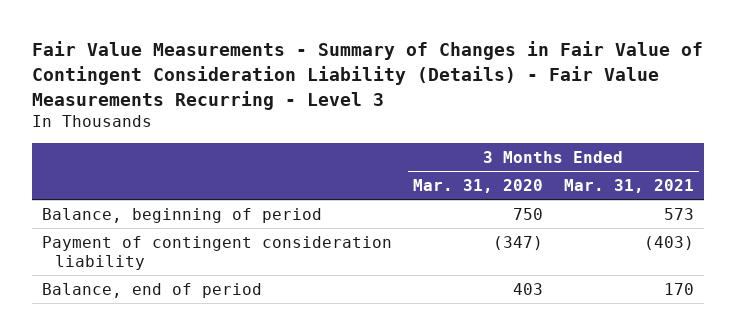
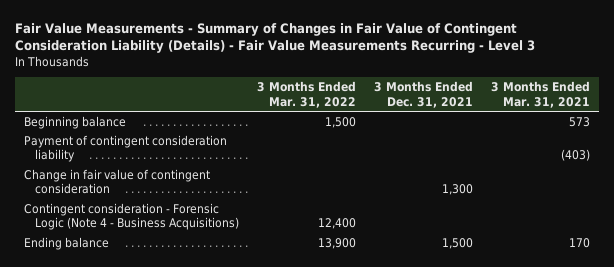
[413,178,544,193] Mar. 31, 2020 -> none
none -> [257,81,357,108] 3 Months Ended Mar. 31, 2022
none -> [374,81,474,108] 3 Months Ended Dec. 31, 2021
[42,207,323,223] Balance, beginning of period -> [23,115,126,129] Beginning balance
none -> [23,168,210,195] Change in fair value of contingent consideration
none -> [23,202,240,231] Contingent consideration - Forensic Logic (Note 4 - Business Acquisitions)
[42,282,263,298] Balance, end of period -> [23,236,109,250] Ending balance

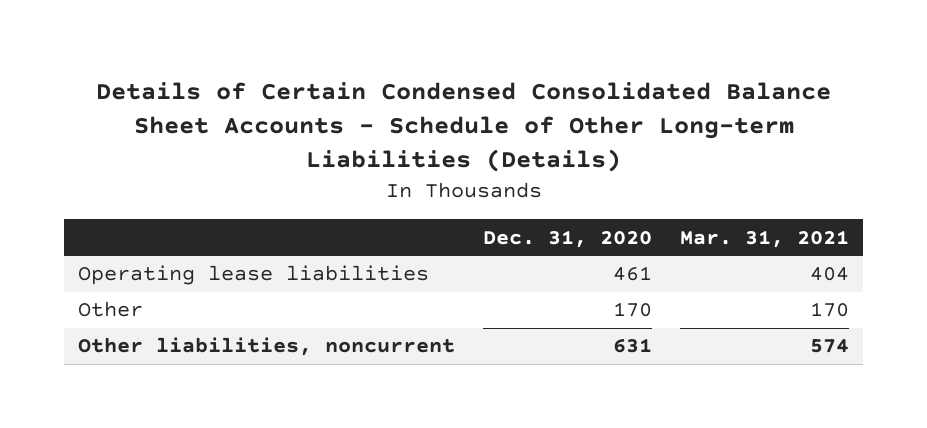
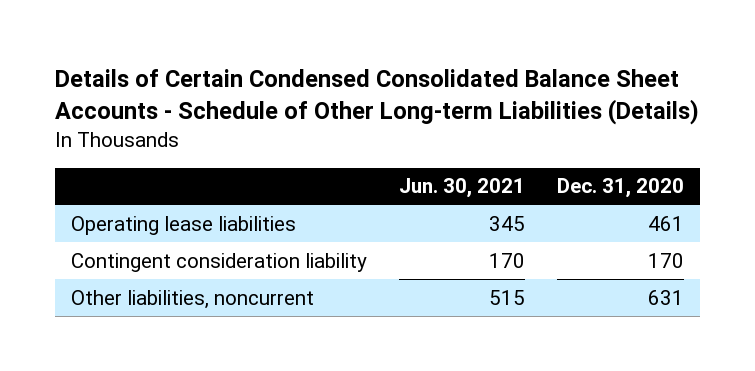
[680,229,850,248] Mar. 31, 2021 -> none
none -> [399,178,526,199] Jun. 30, 2021
[78,301,144,318] Other -> none
none -> [71,252,368,272] Contingent consideration liability

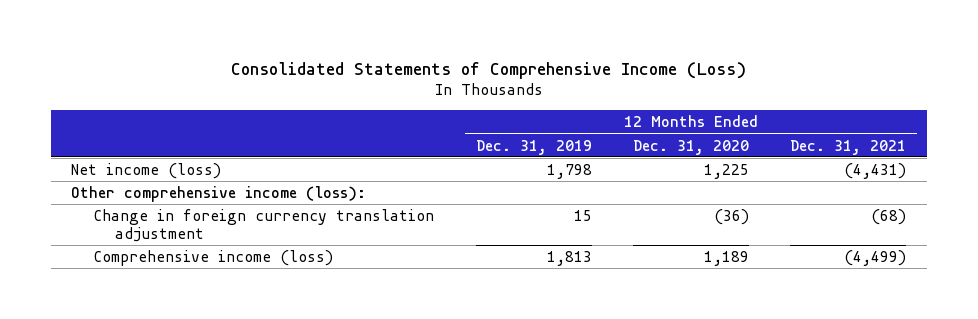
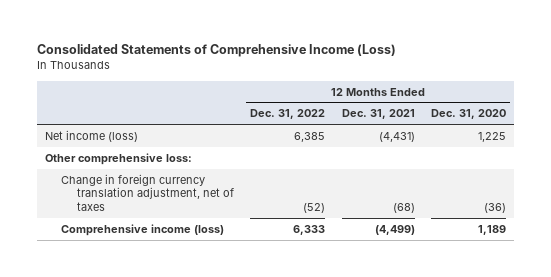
[475,139,592,155] Dec. 31, 2019 -> none
none -> [250,109,326,120] Dec. 31, 2022
[71,185,367,202] Other comprehensive income (loss): -> [45,152,193,165] Other comprehensive loss:
[93,208,435,243] Change in foreign currency translation adjustment -> [61,173,235,211] Change in foreign currency translation adjustment, net of taxes

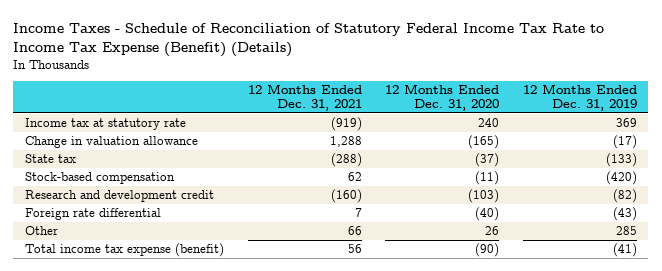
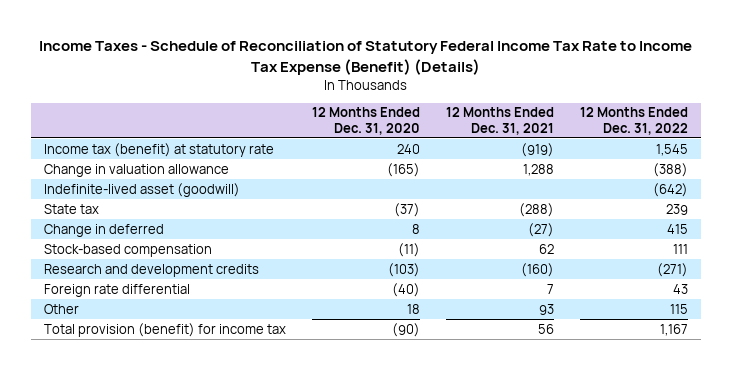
[522,84,637,112] 12 Months Ended Dec. 31, 2019 -> none
none -> [580,107,689,135] 12 Months Ended Dec. 31, 2022
[25,118,187,131] Income tax at statutory rate -> [43,142,274,157] Income tax (benefit) at statutory rate
none -> [43,182,240,197] Indefinite-lived asset (goodwill)
none -> [43,223,164,237] Change in deferred
[25,190,215,203] Research and development credit -> [43,263,259,277] Research and development credits
[347,226,362,236] 66 -> [539,303,555,315] 93
[485,226,500,236] 26 -> [407,303,421,314] 18
[25,243,225,258] Total income tax expense (benefit) -> [43,322,286,337] Total provision (benefit) for income tax

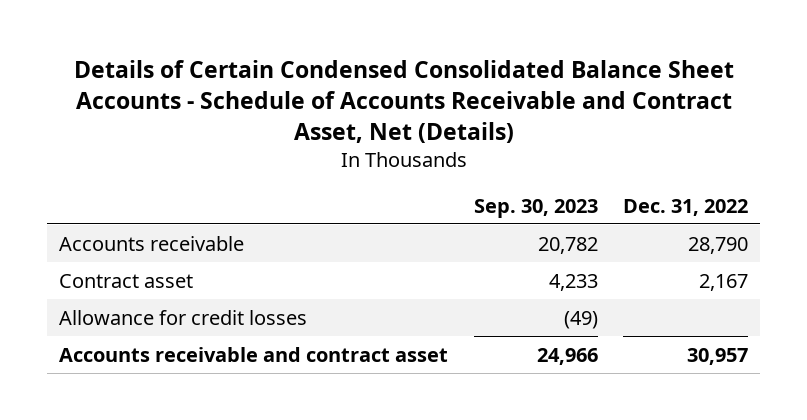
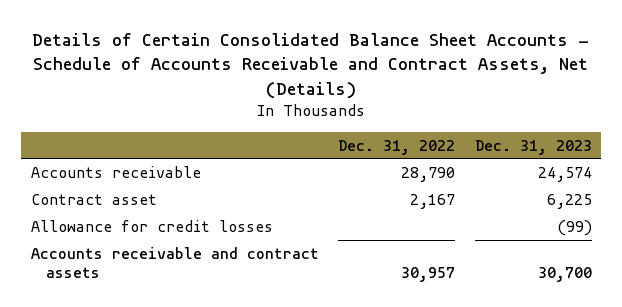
[73,59,734,143] Details of Certain Condensed Consolidated Balance Sheet Accounts - Schedule of Accounts Receivable and Contract Asset, Net (Details) -> [32,32,590,99] Details of Certain Consolidated Balance Sheet Accounts - Schedule of Accounts Receivable and Contract Assets, Net (Details)
[473,198,598,218] Sep. 30, 2023 -> none
none -> [474,139,592,155] Dec. 31, 2023
[59,346,449,362] Accounts receivable and contract asset -> [30,246,319,279] Accounts receivable and contract assets

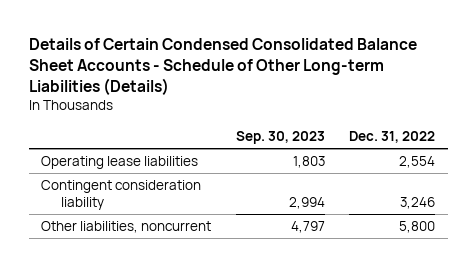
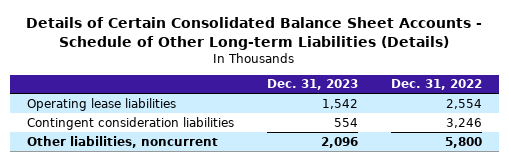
[28,37,417,95] Details of Certain Condensed Consolidated Balance Sheet Accounts - Schedule of Other Long-term Liabilities (Details) -> [26,17,483,50] Details of Certain Consolidated Balance Sheet Accounts - Schedule of Other Long-term Liabilities (Details)
[235,131,325,145] Sep. 30, 2023 -> none
none -> [266,79,358,91] Dec. 31, 2023
[40,180,201,211] Contingent consideration liability -> [26,116,234,130] Contingent consideration liabilities

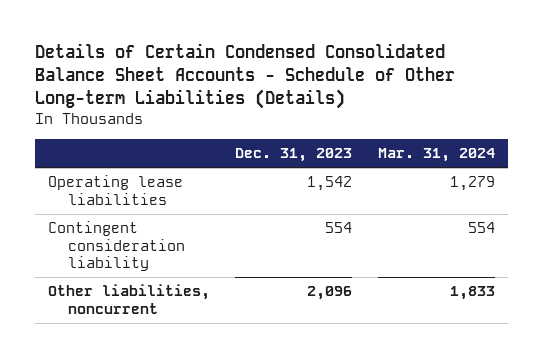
[26,17,483,50] Details of Certain Consolidated Balance Sheet Accounts - Schedule of Other Long-term Liabilities (Details) -> [34,42,455,109] Details of Certain Condensed Consolidated Balance Sheet Accounts - Schedule of Other Long-term Liabilities (Details)
[391,79,483,91] Dec. 31, 2022 -> none
none -> [377,148,495,163] Mar. 31, 2024
[26,116,234,130] Contingent consideration liabilities -> [47,221,185,271] Contingent consideration liability

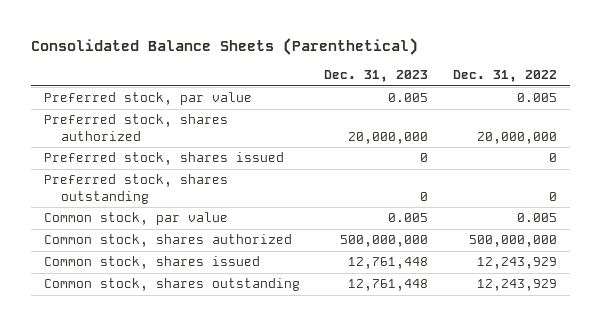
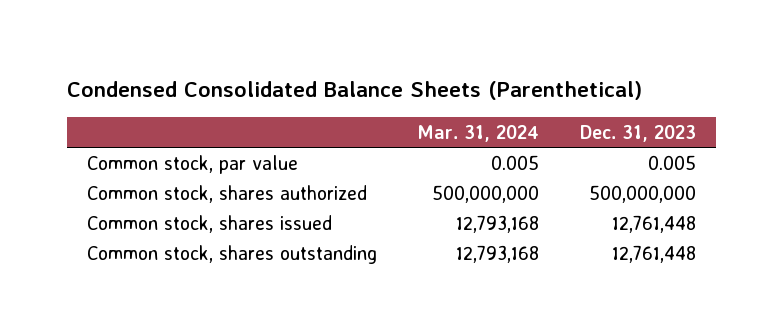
[31,37,419,55] Consolidated Balance Sheets (Parenthetical) -> [66,81,642,101] Condensed Consolidated Balance Sheets (Parenthetical)
[453,70,558,83] Dec. 31, 2022 -> none
none -> [417,124,540,142] Mar. 31, 2024
[43,92,252,106] Preferred stock, par value -> none
[43,114,228,141] Preferred stock, shares authorized -> none
[43,152,284,166] Preferred stock, shares issued -> none
[43,174,228,204] Preferred stock, shares outstanding -> none

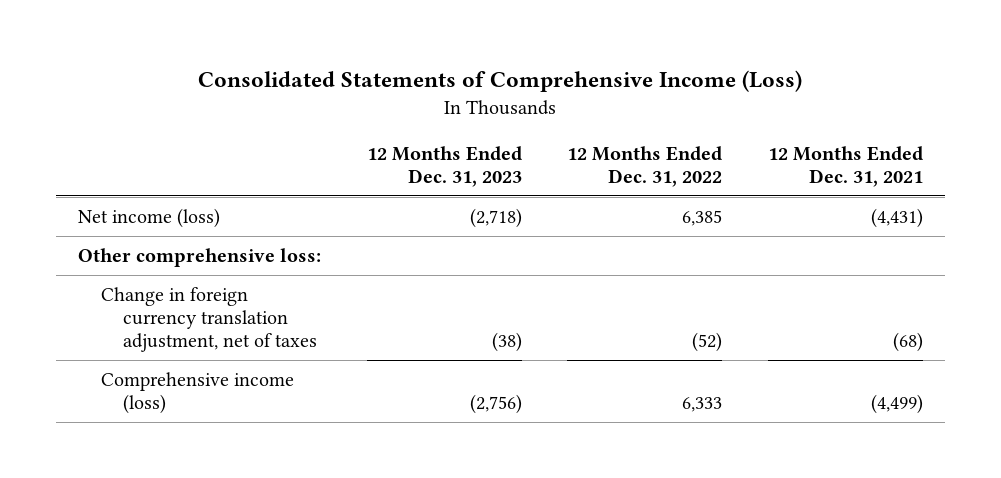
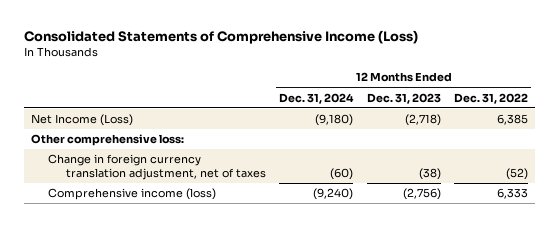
[767,145,923,187] 12 Months Ended Dec. 31, 2021 -> none
none -> [279,92,355,104] Dec. 31, 2024
[78,207,221,228] Net income (loss) -> [30,114,133,127] Net Income (Loss)

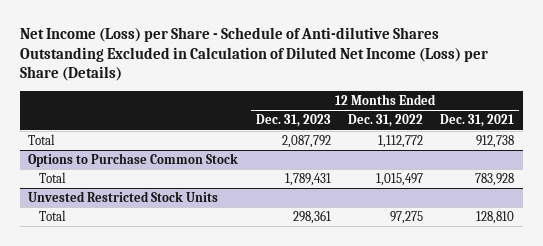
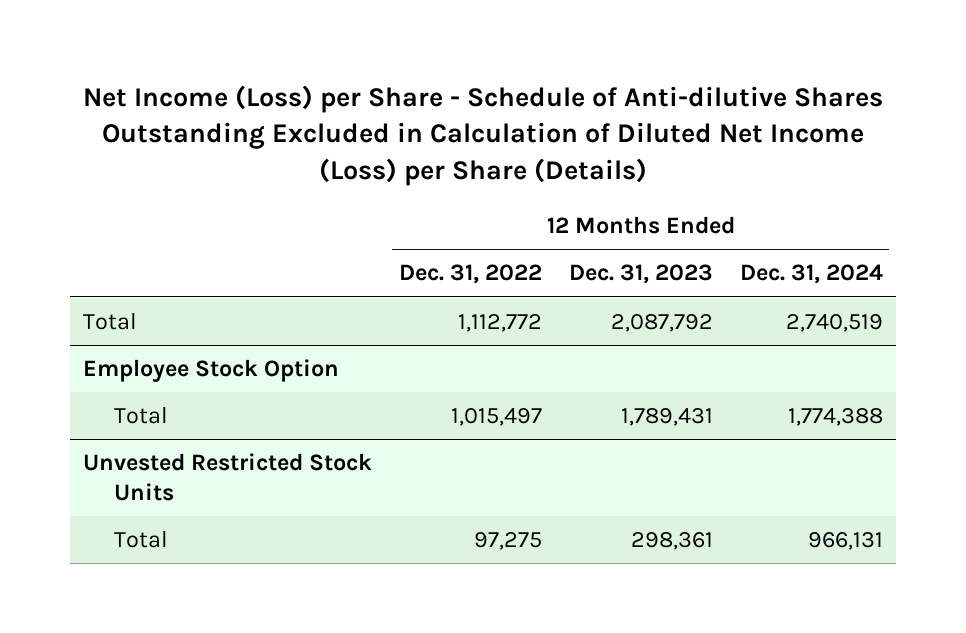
[440,114,515,128] Dec. 31, 2021 -> none
none -> [739,264,883,285] Dec. 31, 2024
[28,152,239,167] Options to Purchase Common Stock -> [82,359,339,383] Employee Stock Option

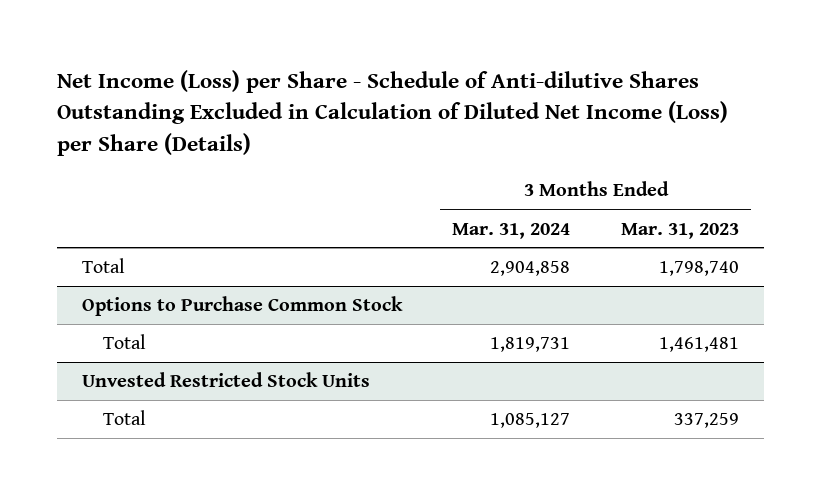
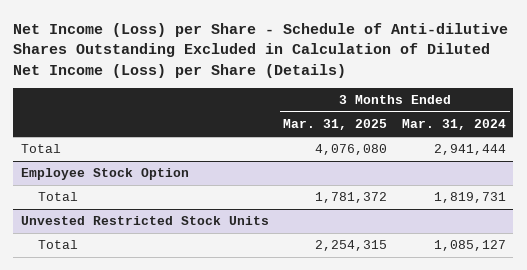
[620,222,739,239] Mar. 31, 2023 -> none
none -> [283,119,388,131] Mar. 31, 2025
[490,261,571,277] 2,904,858 -> [434,144,507,156] 2,941,444
[82,296,404,317] Options to Purchase Common Stock -> [20,168,189,181] Employee Stock Option

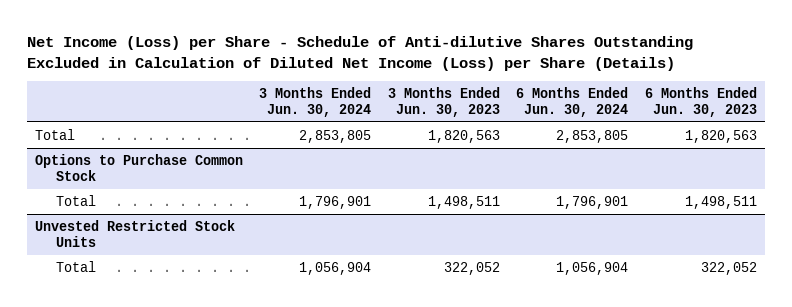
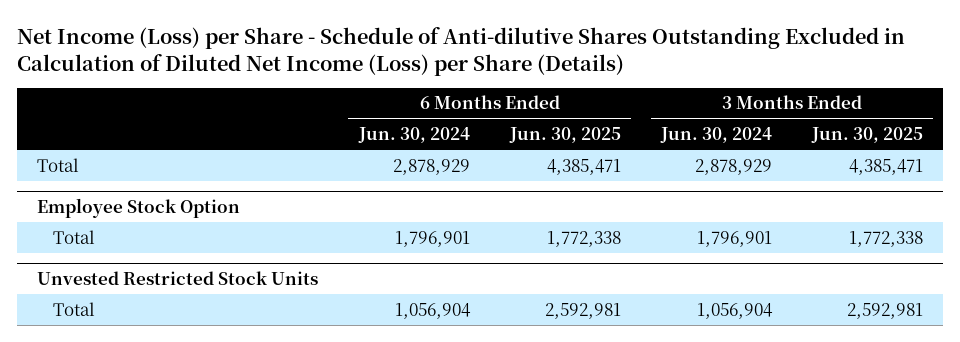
[387,86,500,117] 3 Months Ended Jun. 30, 2023 -> none
[644,86,757,117] 6 Months Ended Jun. 30, 2023 -> none
none -> [508,127,621,144] Jun. 30, 2025
none -> [811,127,924,144] Jun. 30, 2025
[299,129,372,143] 2,853,805 -> [694,158,772,175] 2,878,929
[556,129,629,143] 2,853,805 -> [392,158,470,175] 2,878,929
[35,153,244,181] Options to Purchase Common Stock -> [37,197,241,218] Employee Stock Option

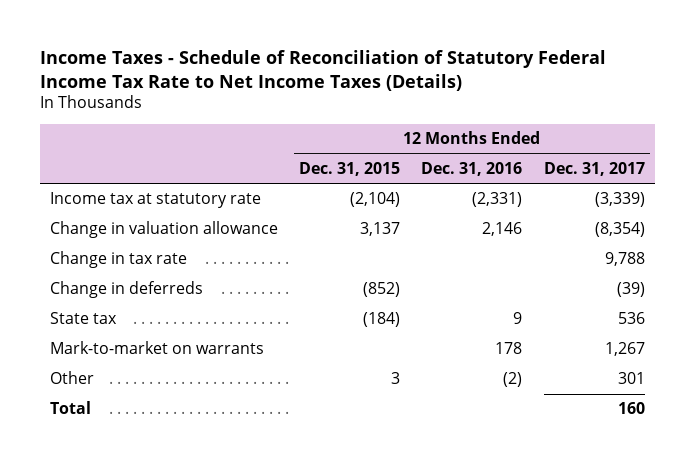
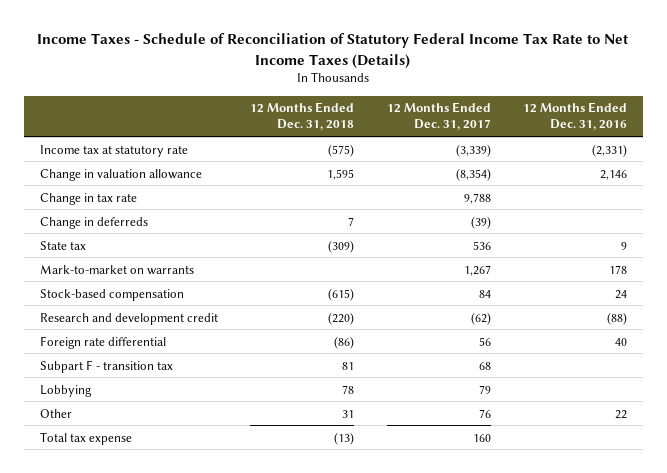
[299,162,401,177] Dec. 31, 2015 -> none
none -> [250,102,355,131] 12 Months Ended Dec. 31, 2018
none -> [39,288,184,301] Stock-based compensation
none -> [39,312,218,325] Research and development credit
none -> [39,335,166,349] Foreign rate differential
none -> [39,359,173,373] Subpart F - transition tax
none -> [39,384,92,397] Lobbying
[503,372,523,388] (2) -> [614,409,627,419] 22
[617,372,645,385] 301 -> [478,408,491,418] 76
[50,401,92,415] Total -> [39,431,132,445] Total tax expense

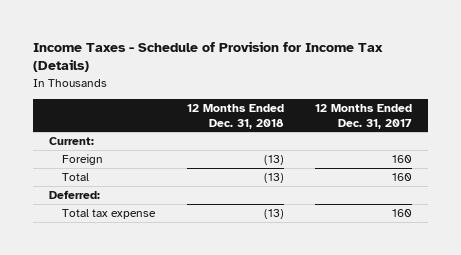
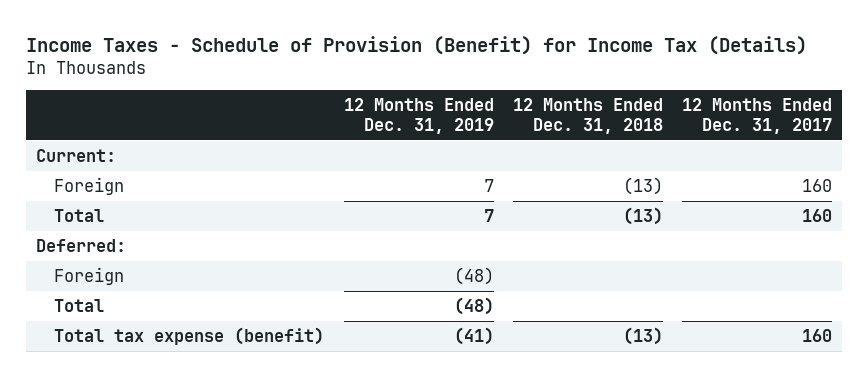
[33,40,384,73] Income Taxes - Schedule of Provision for Income Tax (Details) -> [25,35,807,55] Income Taxes - Schedule of Provision (Benefit) for Income Tax (Details)
none -> [343,97,494,134] 12 Months Ended Dec. 31, 2019
none -> [54,266,125,285] Foreign
none -> [54,298,105,312] Total
[61,209,156,220] Total tax expense -> [54,326,325,345] Total tax expense (benefit)

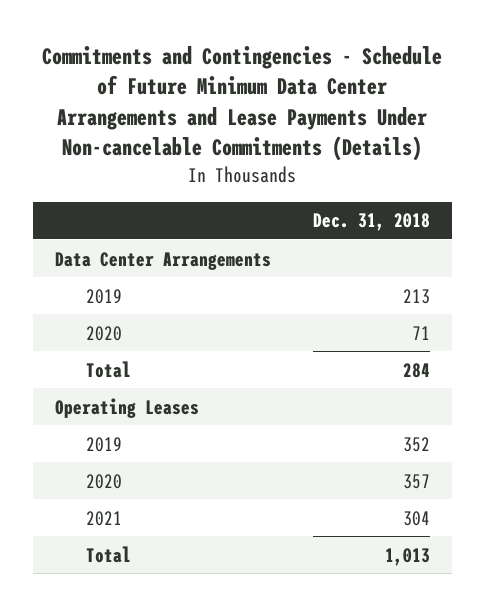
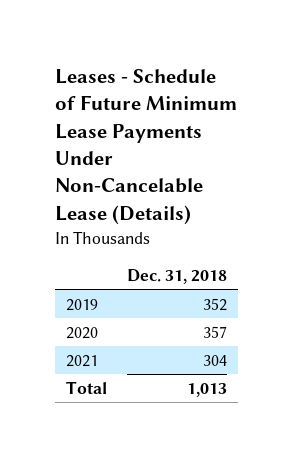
[42,45,443,162] Commitments and Contingencies - Schedule of Future Minimum Data Center Arrangements and Lease Payments Under Non-cancelable Commitments (Details) -> [55,68,238,225] Leases - Schedule of Future Minimum Lease Payments Under Non-Cancelable Lease (Details)
[54,251,271,270] Data Center Arrangements -> none
[85,288,122,304] 2019 -> none
[85,325,122,341] 2020 -> none
[85,360,131,378] Total -> none
[54,397,199,418] Operating Leases -> none

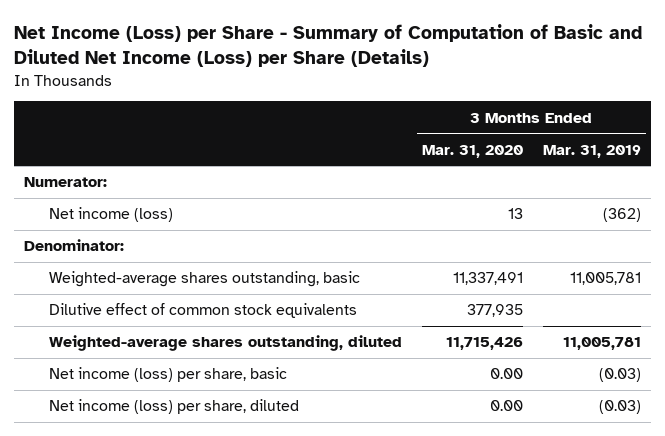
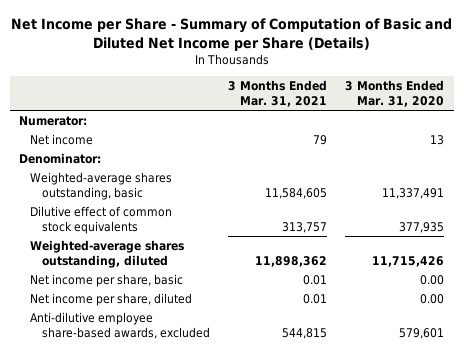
[14,24,643,67] Net Income (Loss) per Share - Summary of Computation of Basic and Diluted Net Income (Loss) per Share (Details) -> [10,17,452,51] Net Income per Share - Summary of Computation of Basic and Diluted Net Income per Share (Details)
[542,144,641,158] Mar. 31, 2019 -> none
none -> [228,80,328,108] 3 Months Ended Mar. 31, 2021
[48,207,173,223] Net income (loss) -> [30,134,94,146] Net income
[48,367,287,383] Net income (loss) per share, basic -> [30,274,184,288] Net income per share, basic
[48,399,299,415] Net income (loss) per share, diluted -> [30,293,193,307] Net income per share, diluted
none -> [30,312,210,340] Anti-dilutive employee share-based awards, excluded

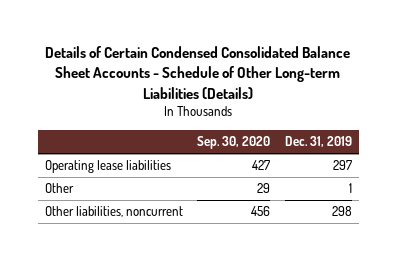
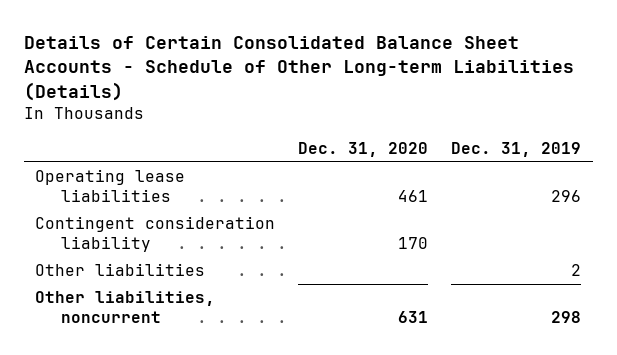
[45,46,351,99] Details of Certain Condensed Consolidated Balance Sheet Accounts - Schedule of Other Long-term Liabilities (Details) -> [23,35,574,101] Details of Certain Consolidated Balance Sheet Accounts - Schedule of Other Long-term Liabilities (Details)
[197,136,271,150] Sep. 30, 2020 -> none
none -> [298,142,429,158] Dec. 31, 2020
[332,160,352,171] 297 -> [551,190,582,203] 296
none -> [35,216,276,253] Contingent consideration liability
[44,183,74,194] Other -> [35,263,206,277] Other liabilities
[348,183,352,194] 1 -> [571,264,582,277] 2

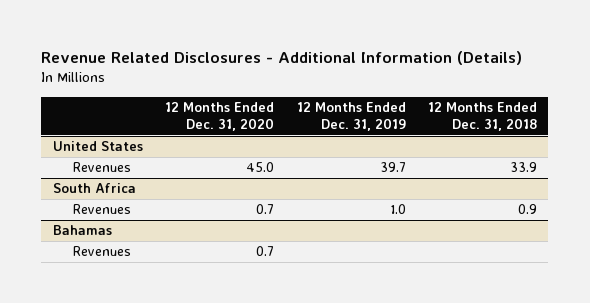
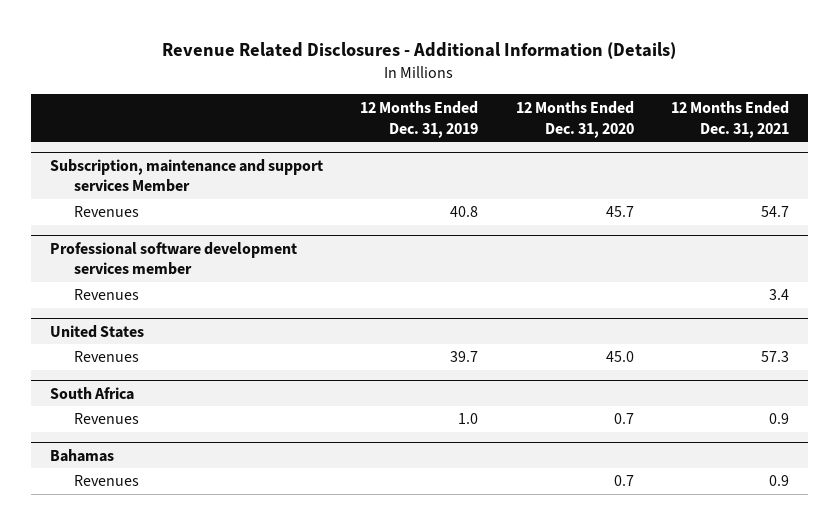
[428,101,538,132] 12 Months Ended Dec. 31, 2018 -> none
none -> [671,100,790,138] 12 Months Ended Dec. 31, 2021
none -> [49,158,323,193] Subscription, maintenance and support services Member
none -> [73,206,139,218] Revenues
none -> [49,241,297,276] Professional software development services member
none -> [73,289,139,301] Revenues

